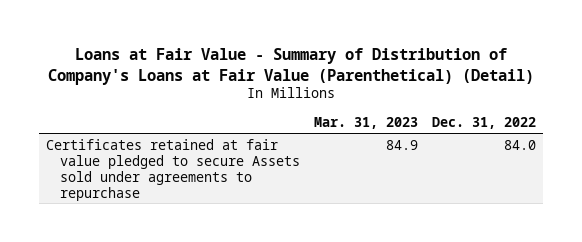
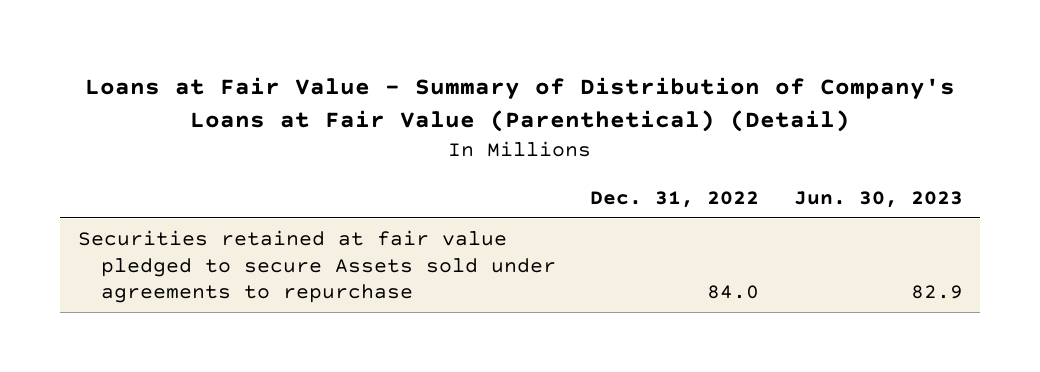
[314,117,419,130] Mar. 31, 2023 -> none
none -> [793,191,963,209] Jun. 30, 2023
[46,138,301,201] Certificates retained at fair value pledged to secure Assets sold under agreements to repurchase -> [77,230,557,303] Securities retained at fair value pledged to secure Assets sold under agreements to repurchase

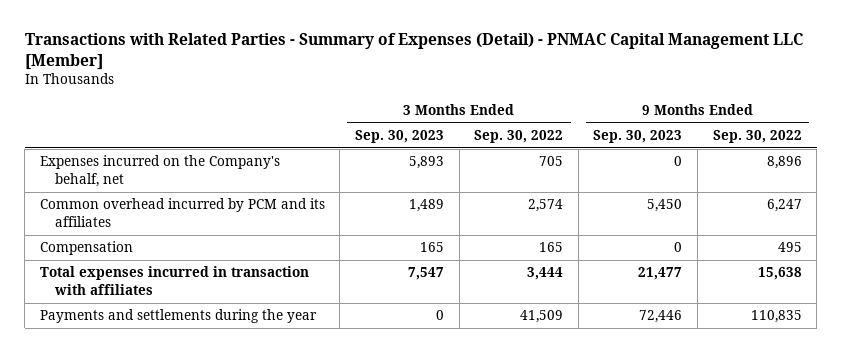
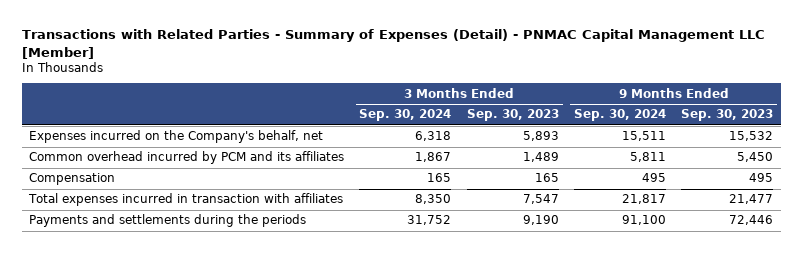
[474,130,564,144] Sep. 30, 2022 -> none
[712,130,802,144] Sep. 30, 2022 -> none
none -> [359,109,452,122] Sep. 30, 2024
none -> [573,109,666,122] Sep. 30, 2024
[674,156,683,167] 0 -> [729,131,774,142] 15,532
[674,242,683,253] 0 -> [749,173,774,183] 495
[39,309,317,324] Payments and settlements during the year -> [29,214,307,228] Payments and settlements during the periods
[436,310,445,321] 0 -> [522,215,559,226] 9,190

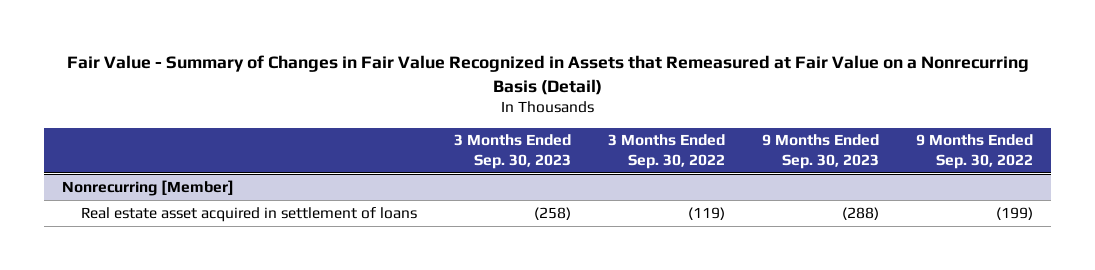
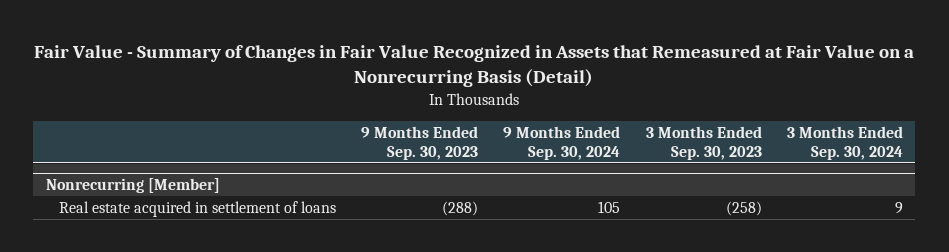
[608,134,726,169] 3 Months Ended Sep. 30, 2022 -> none
[916,134,1034,169] 9 Months Ended Sep. 30, 2022 -> none
none -> [503,126,621,160] 9 Months Ended Sep. 30, 2024
none -> [786,126,903,160] 3 Months Ended Sep. 30, 2024
[81,206,418,222] Real estate asset acquired in settlement of loans -> [58,200,336,217] Real estate acquired in settlement of loans

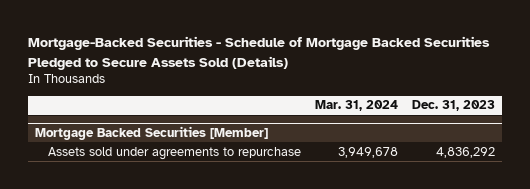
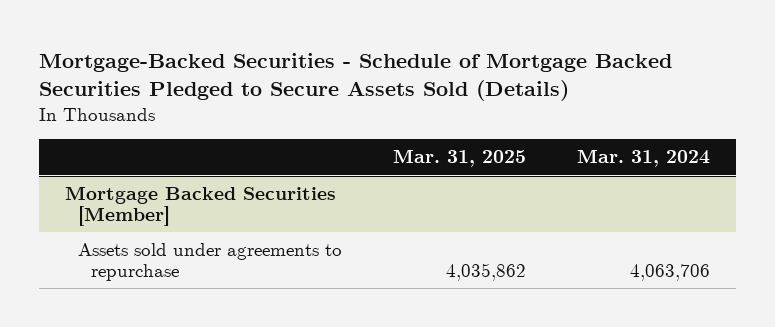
[411,100,495,112] Dec. 31, 2023 -> none
none -> [393,149,527,168] Mar. 31, 2025
[338,146,399,158] 3,949,678 -> [630,264,711,282] 4,063,706

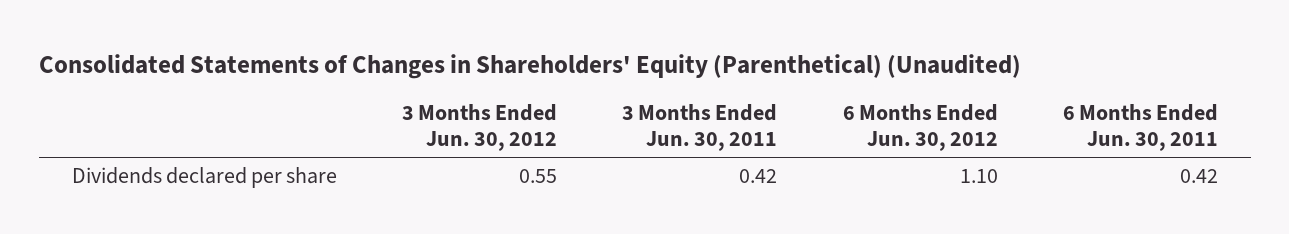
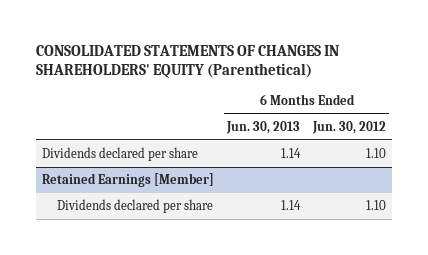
[38,53,1021,79] Consolidated Statements of Changes in Shareholders' Equity (Parenthetical) (Unaudited) -> [35,44,339,79] CONSOLIDATED STATEMENTS OF CHANGES IN SHAREHOLDERS' EQUITY (Parenthetical)
[401,104,557,152] 3 Months Ended Jun. 30, 2012 -> none
[622,104,778,152] 3 Months Ended Jun. 30, 2011 -> none
[1062,104,1218,152] 6 Months Ended Jun. 30, 2011 -> none
none -> [226,121,301,135] Jun. 30, 2013
none -> [42,173,215,188] Retained Earnings [Member]
none -> [56,199,213,214] Dividends declared per share

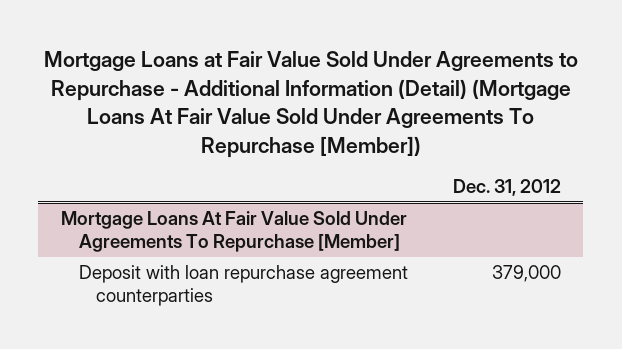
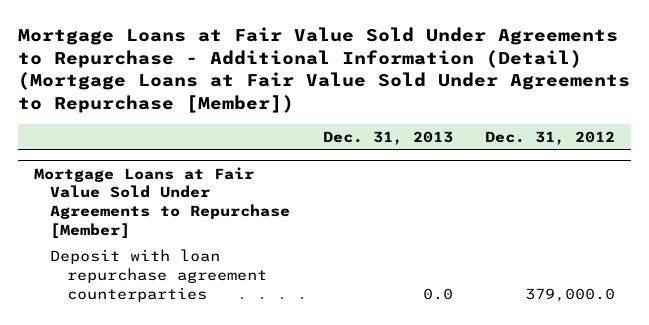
[43,51,578,158] Mortgage Loans at Fair Value Sold Under Agreements to Repurchase - Additional Information (Detail) (Mortgage Loans At Fair Value Sold Under Agreements To Repurchase [Member]) -> [18,26,631,114] Mortgage Loans at Fair Value Sold Under Agreements to Repurchase - Additional Information (Detail) (Mortgage Loans at Fair Value Sold Under Agreements to Repurchase [Member])
none -> [322,130,453,145] Dec. 31, 2013
[60,210,407,253] Mortgage Loans At Fair Value Sold Under Agreements To Repurchase [Member] -> [34,166,291,240] Mortgage Loans at Fair Value Sold Under Agreements to Repurchase [Member]
[491,264,561,282] 379,000 -> [524,287,615,302] 379,000.0

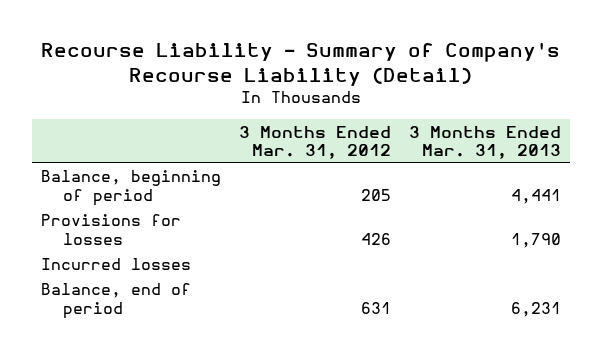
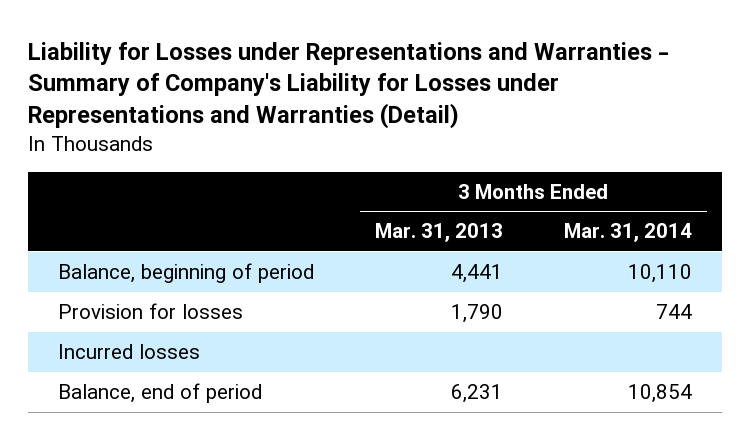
[40,41,560,86] Recourse Liability - Summary of Company's Recourse Liability (Detail) -> [27,41,669,130] Liability for Losses under Representations and Warranties - Summary of Company's Liability for Losses under Representations and Warranties (Detail)
[238,125,391,160] 3 Months Ended Mar. 31, 2012 -> none
none -> [563,223,692,243] Mar. 31, 2014
[40,214,181,246] Provisions for losses -> [58,303,244,320] Provision for losses

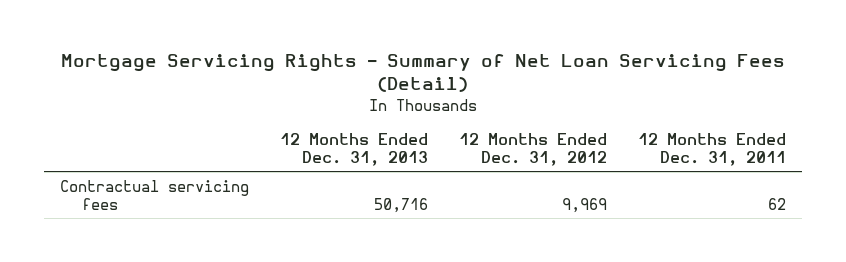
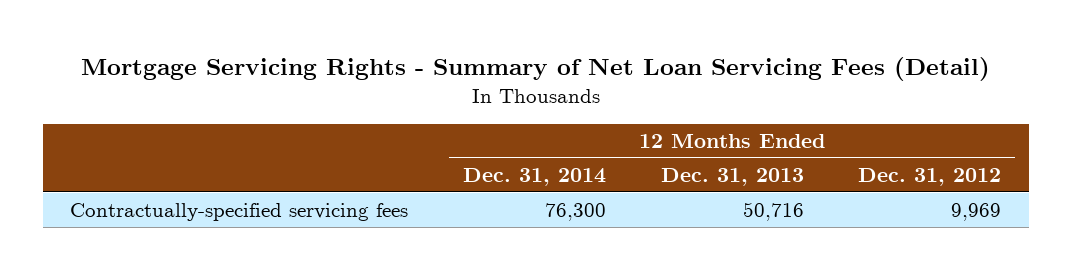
[638,133,787,167] 12 Months Ended Dec. 31, 2011 -> none
none -> [462,167,606,186] Dec. 31, 2014
[59,179,249,210] Contractual servicing fees -> [70,203,409,222] Contractually-specified servicing fees

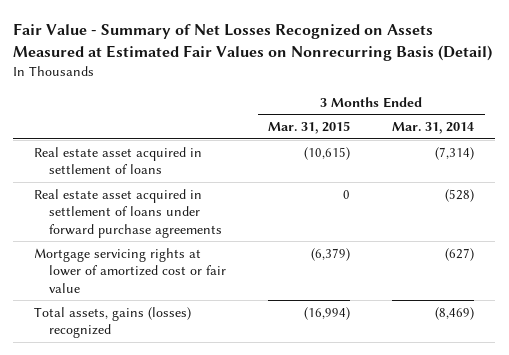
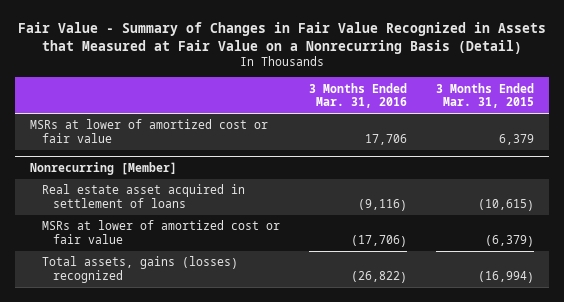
[13,23,493,61] Fair Value - Summary of Net Losses Recognized on Assets Measured at Estimated Fair Values on Nonrecurring Basis (Detail) -> [18,22,547,54] Fair Value - Summary of Changes in Fair Value Recognized in Assets that Measured at Fair Value on a Nonrecurring Basis (Detail)
[392,122,475,135] Mar. 31, 2014 -> none
none -> [309,82,408,109] 3 Months Ended Mar. 31, 2016
none -> [30,119,269,143] MSRs at lower of amortized cost or fair value
none -> [30,162,178,176] Nonrecurring [Member]
[34,188,222,238] Real estate asset acquired in settlement of loans under forward purchase agreements -> none
[34,247,226,293] Mortgage servicing rights at lower of amortized cost or fair value -> [41,220,280,244] MSRs at lower of amortized cost or fair value

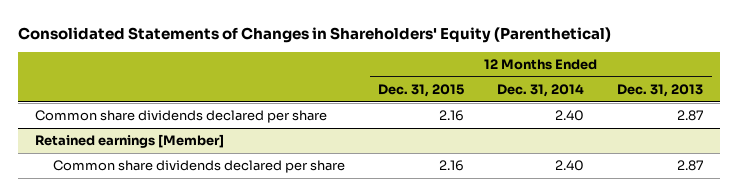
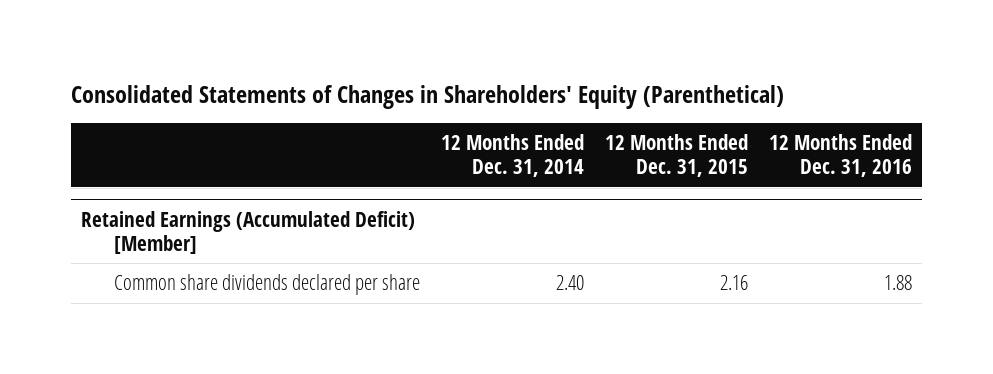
[617,84,704,98] Dec. 31, 2013 -> none
none -> [768,134,912,178] 12 Months Ended Dec. 31, 2016
[34,110,327,124] Common share dividends declared per share -> none
[34,134,224,149] Retained earnings [Member] -> [81,211,416,254] Retained Earnings (Accumulated Deficit) [Member]

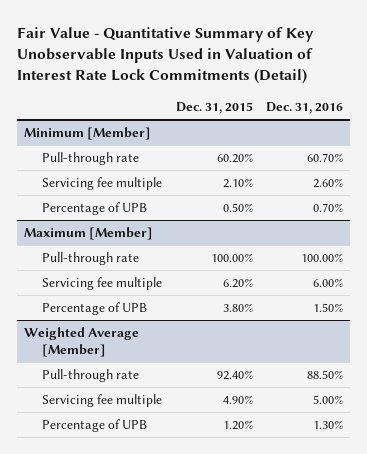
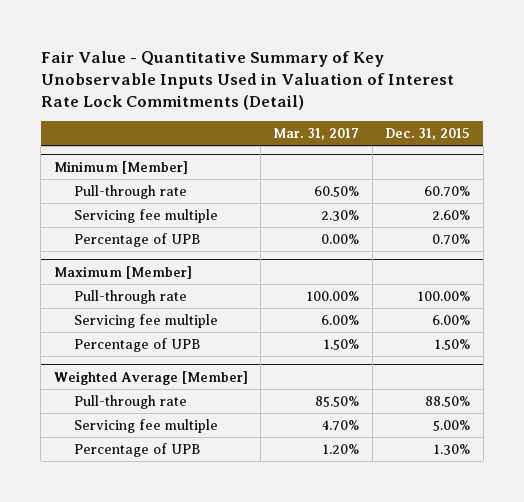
[266,101,344,114] Dec. 31, 2016 -> none
none -> [273,127,360,140] Mar. 31, 2017
[216,152,253,163] 60.20% -> [424,185,471,197] 60.70%
[222,177,253,188] 2.10% -> [432,209,471,220] 2.60%
[222,202,253,212] 0.50% -> [432,233,471,245] 0.70%
[222,277,253,288] 6.20% -> [432,314,471,325] 6.00%
[222,302,253,312] 3.80% -> [435,338,471,350] 1.50%
[216,369,253,380] 92.40% -> [425,395,471,407] 88.50%
[222,394,253,404] 4.90% -> [433,419,471,431] 5.00%
[222,419,253,430] 1.20% -> [434,443,471,455] 1.30%

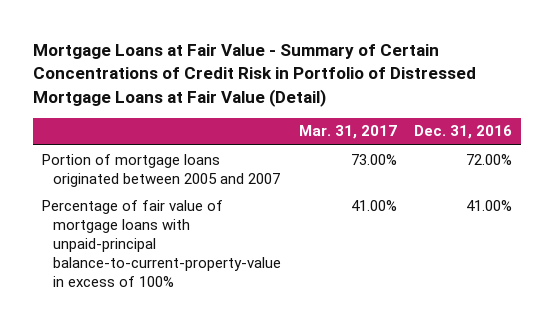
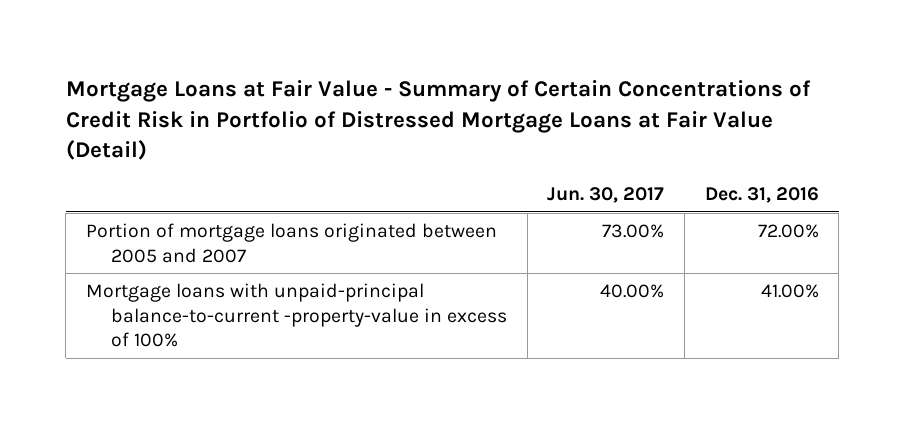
[298,125,397,140] Mar. 31, 2017 -> none
none -> [547,187,665,204] Jun. 30, 2017
[42,199,281,287] Percentage of fair value of mortgage loans with unpaid-principal balance-to-current-property-value in excess of 100% -> [85,282,507,348] Mortgage loans with unpaid-principal balance-to-current -property-value in excess of 100%

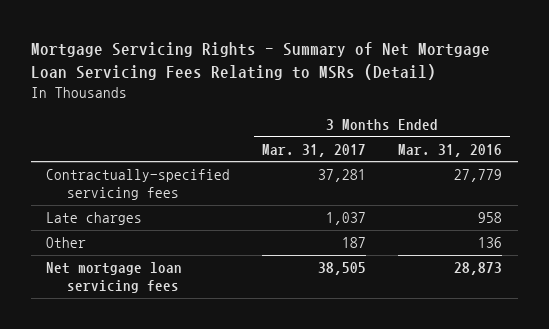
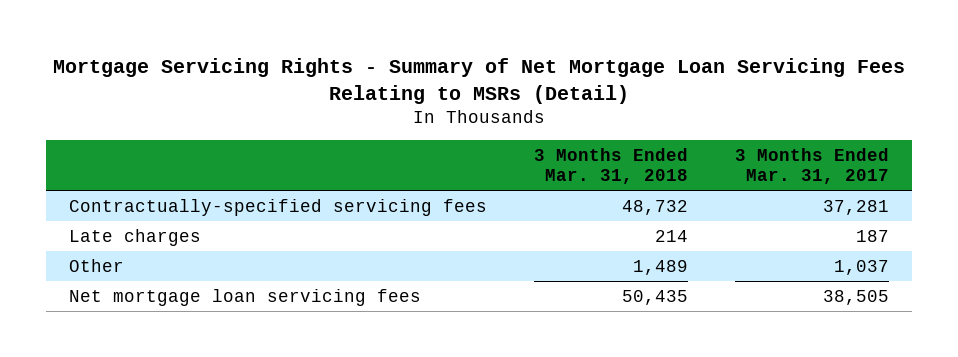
[398,143,503,157] Mar. 31, 2016 -> none
none -> [534,147,689,184] 3 Months Ended Mar. 31, 2018
[326,212,367,226] 1,037 -> [856,229,890,242] 187
[342,237,367,249] 187 -> [834,259,890,275] 1,037

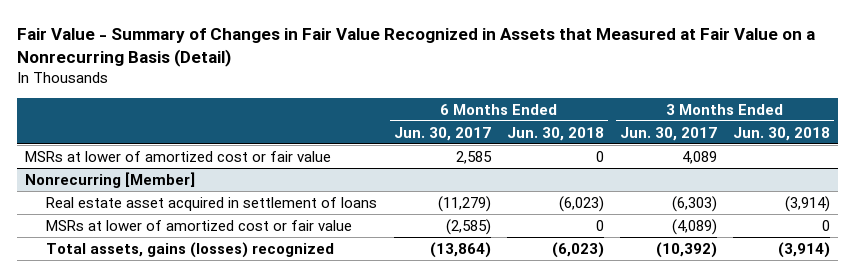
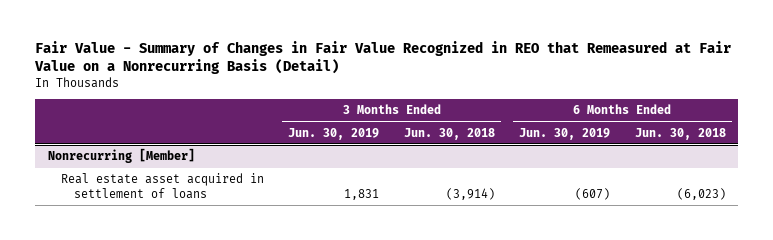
[17,28,816,68] Fair Value - Summary of Changes in Fair Value Recognized in Assets that Measured at Fair Value on a Nonrecurring Basis (Detail) -> [35,41,732,75] Fair Value - Summary of Changes in Fair Value Recognized in REO that Remeasured at Fair Value on a Nonrecurring Basis (Detail)
[393,126,491,141] Jun. 30, 2017 -> none
[619,126,717,141] Jun. 30, 2017 -> none
none -> [288,127,380,140] Jun. 30, 2019
none -> [519,127,611,140] Jun. 30, 2019
[25,150,332,162] MSRs at lower of amortized cost or fair value -> none
[46,219,353,231] MSRs at lower of amortized cost or fair value -> none
[46,241,335,258] Total assets, gains (losses) recognized -> none

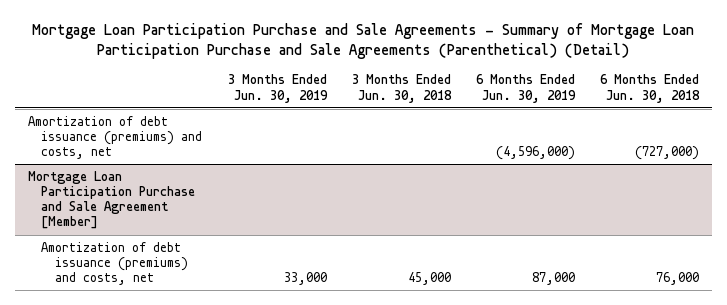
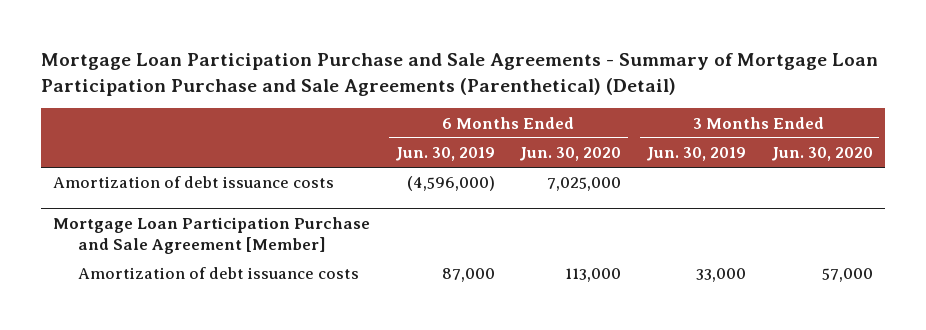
[351,74,452,103] 3 Months Ended Jun. 30, 2018 -> none
[600,74,701,103] 6 Months Ended Jun. 30, 2018 -> none
none -> [519,147,622,162] Jun. 30, 2020
none -> [770,147,873,162] Jun. 30, 2020
[27,116,203,160] Amortization of debt issuance (premiums) and costs, net -> [53,176,335,189] Amortization of debt issuance costs
[41,242,189,286] Amortization of debt issuance (premiums) and costs, net -> [78,267,360,280] Amortization of debt issuance costs

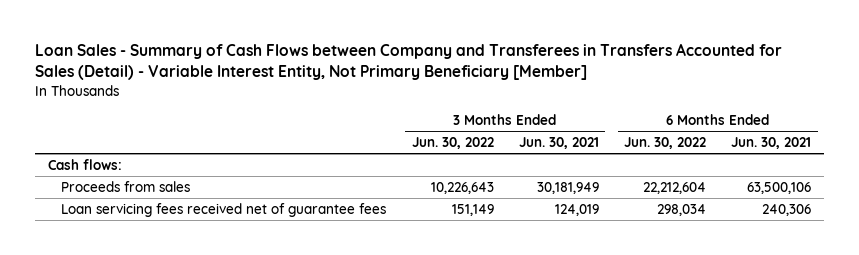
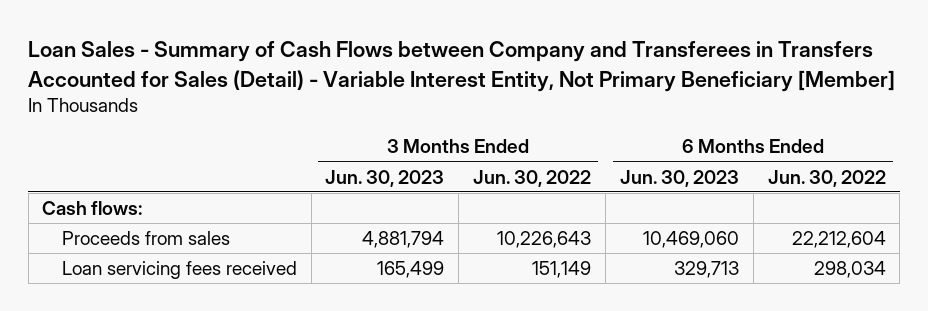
[518,137,599,150] Jun. 30, 2021 -> none
[731,137,812,150] Jun. 30, 2021 -> none
none -> [325,169,445,187] Jun. 30, 2023
none -> [619,169,739,187] Jun. 30, 2023
[61,202,387,217] Loan servicing fees received net of guarantee fees -> [61,261,297,280] Loan servicing fees received

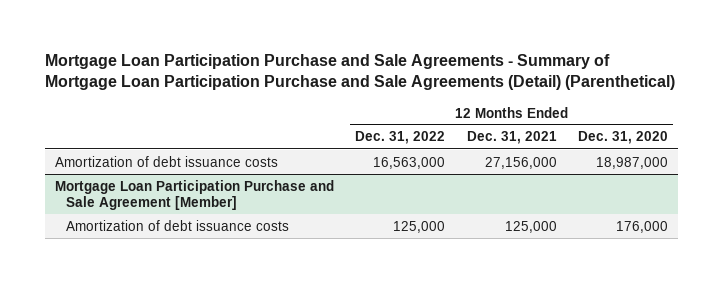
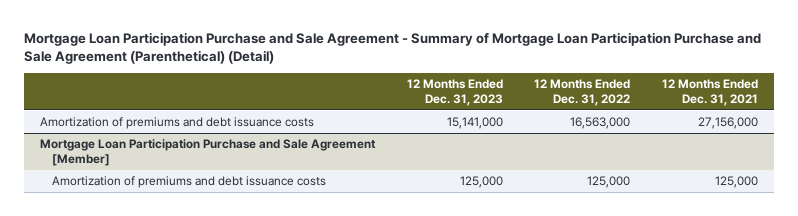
[44,53,675,91] Mortgage Loan Participation Purchase and Sale Agreements - Summary of Mortgage Loan Participation Purchase and Sale Agreements (Detail) (Parenthetical) -> [24,31,762,64] Mortgage Loan Participation Purchase and Sale Agreement - Summary of Mortgage Loan Participation Purchase and Sale Agreement (Parenthetical) (Detail)
[577,131,668,145] Dec. 31, 2020 -> none
none -> [406,78,503,106] 12 Months Ended Dec. 31, 2023
[55,155,279,167] Amortization of debt issuance costs -> [40,117,315,130] Amortization of premiums and debt issuance costs
[66,219,290,231] Amortization of debt issuance costs -> [52,176,327,189] Amortization of premiums and debt issuance costs

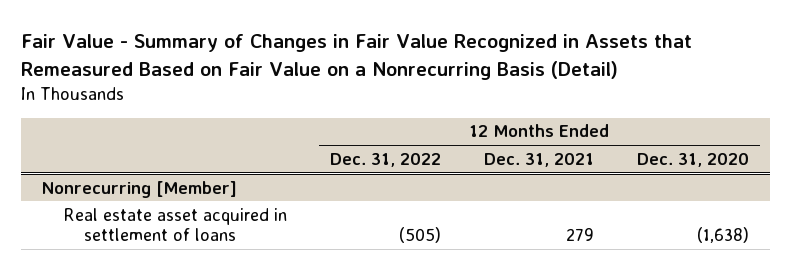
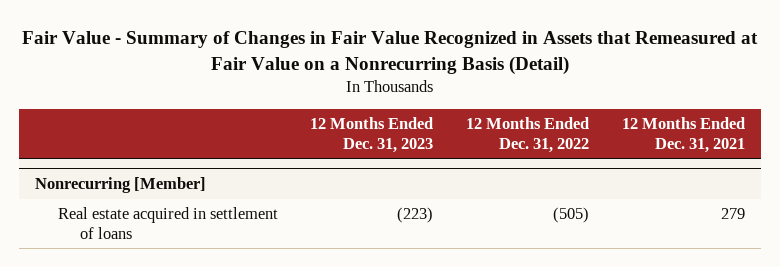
[20,34,692,80] Fair Value - Summary of Changes in Fair Value Recognized in Assets that Remeasured Based on Fair Value on a Nonrecurring Basis (Detail) -> [22,31,759,76] Fair Value - Summary of Changes in Fair Value Recognized in Assets that Remeasured at Fair Value on a Nonrecurring Basis (Detail)
[636,152,749,167] Dec. 31, 2020 -> none
none -> [310,117,434,153] 12 Months Ended Dec. 31, 2023
[63,207,288,242] Real estate asset acquired in settlement of loans -> [57,207,278,239] Real estate acquired in settlement of loans

